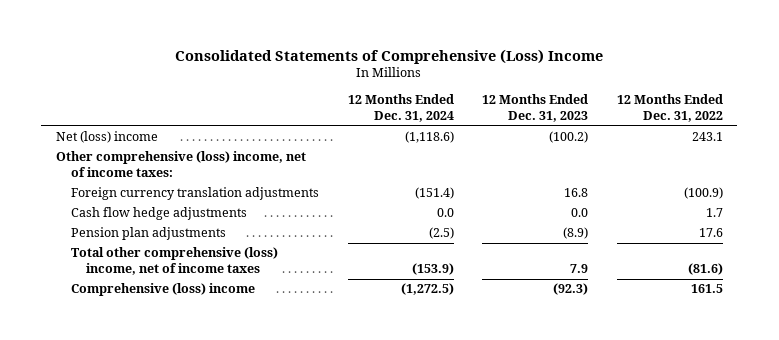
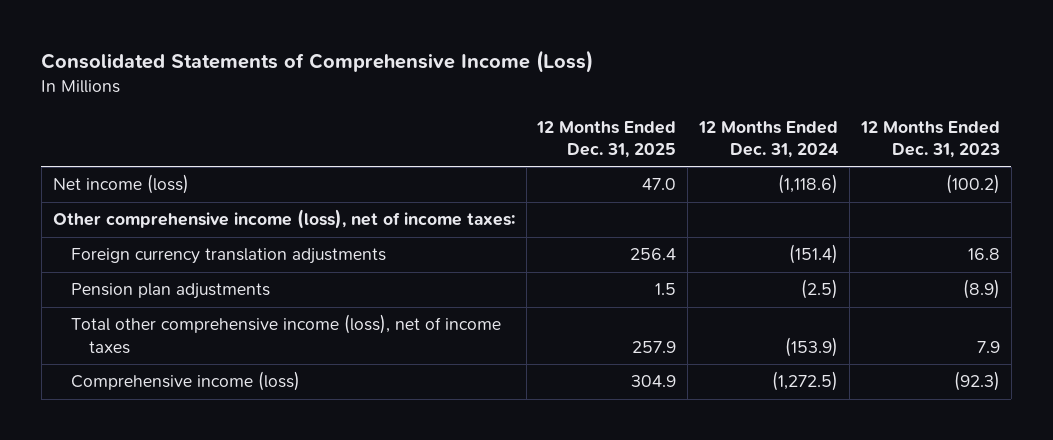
[175,48,604,64] Consolidated Statements of Comprehensive (Loss) Income -> [41,50,594,74] Consolidated Statements of Comprehensive Income (Loss)
[617,94,724,123] 12 Months Ended Dec. 31, 2022 -> none
none -> [536,120,677,158] 12 Months Ended Dec. 31, 2025
[55,131,158,144] Net (loss) income -> [52,174,189,195] Net income (loss)
[55,151,306,178] Other comprehensive (loss) income, net of income taxes: -> [52,209,515,230] Other comprehensive income (loss), net of income taxes:
[70,207,247,221] Cash flow hedge adjustments -> none
[70,247,278,276] Total other comprehensive (loss) income, net of income taxes -> [70,314,501,354] Total other comprehensive income (loss), net of income taxes
[70,283,255,297] Comprehensive (loss) income -> [70,371,300,392] Comprehensive income (loss)

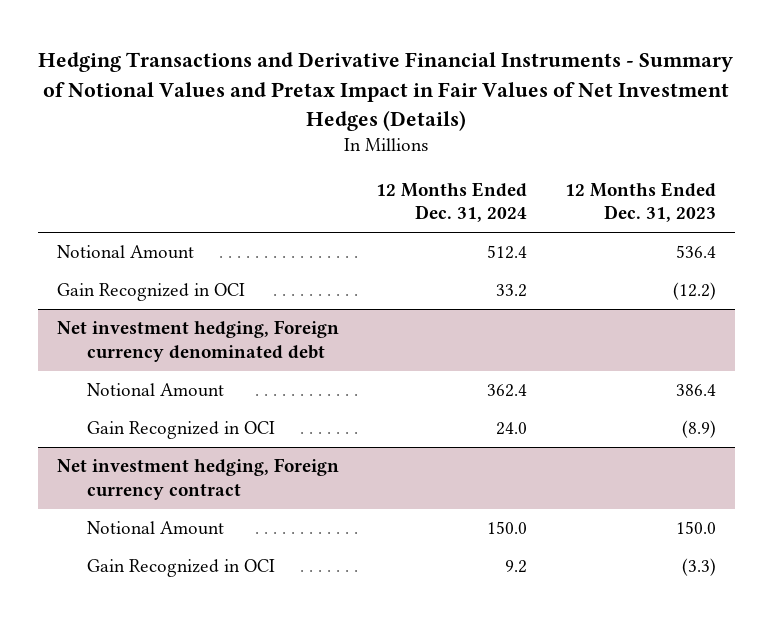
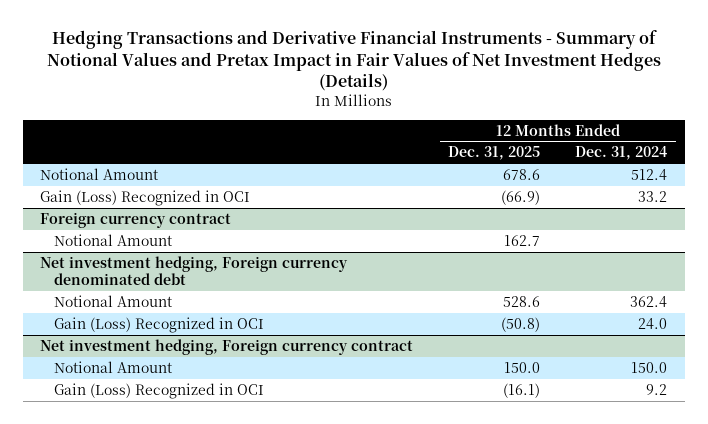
[564,181,716,223] 12 Months Ended Dec. 31, 2023 -> none
none -> [448,146,541,161] Dec. 31, 2025
[56,283,245,302] Gain Recognized in OCI -> [40,189,251,206] Gain (Loss) Recognized in OCI
none -> [40,211,232,228] Foreign currency contract
none -> [53,233,172,246] Notional Amount
[86,421,275,440] Gain Recognized in OCI -> [53,316,264,333] Gain (Loss) Recognized in OCI
[86,559,275,578] Gain Recognized in OCI -> [53,382,264,399] Gain (Loss) Recognized in OCI

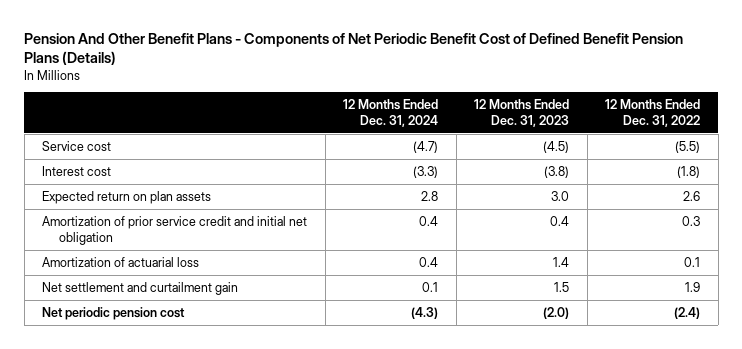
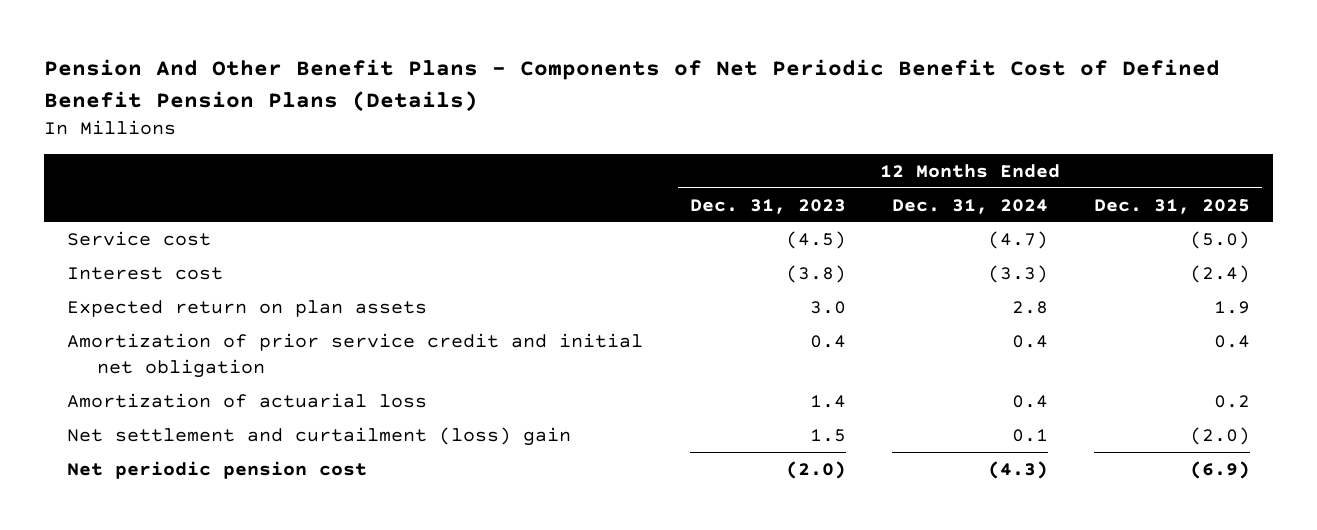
[605,99,701,128] 12 Months Ended Dec. 31, 2022 -> none
none -> [1094,198,1251,214] Dec. 31, 2025
[42,282,239,296] Net settlement and curtailment gain -> [67,426,572,446] Net settlement and curtailment (loss) gain

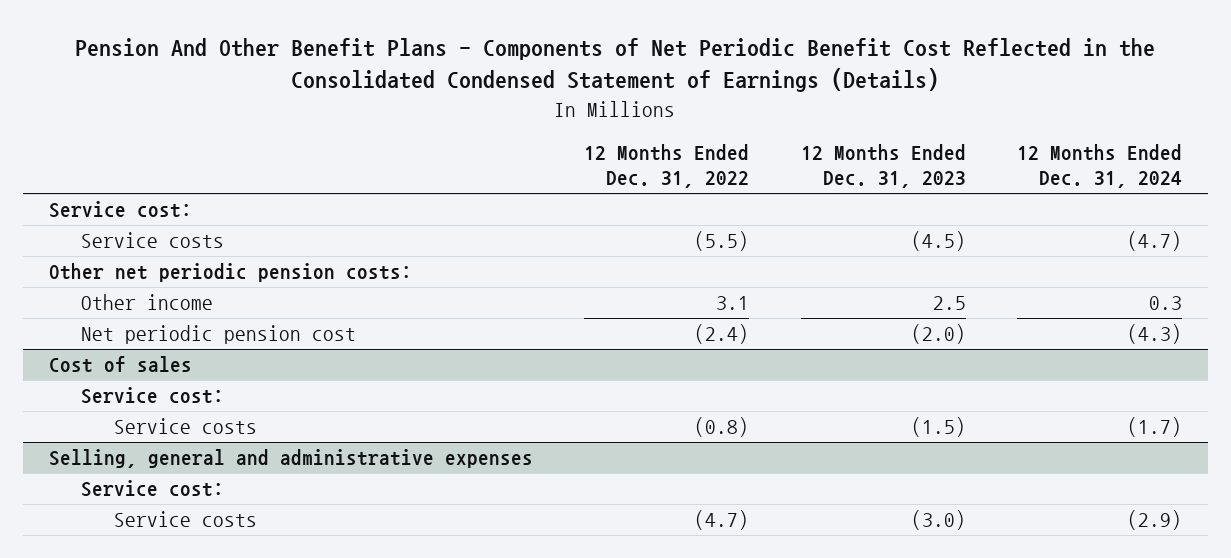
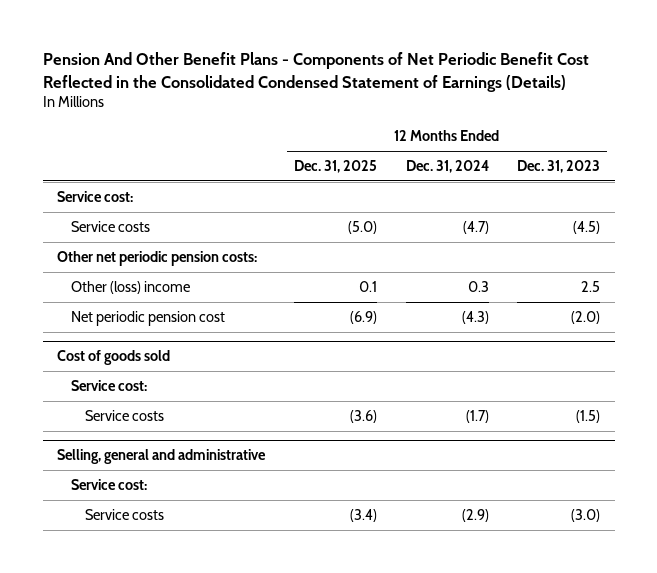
[584,143,750,189] 12 Months Ended Dec. 31, 2022 -> none
none -> [293,160,377,174] Dec. 31, 2025
[81,294,214,311] Other income -> [71,280,191,294] Other (loss) income
[48,356,192,374] Cost of sales -> [57,350,171,366] Cost of goods sold
[48,449,533,469] Selling, general and administrative expenses -> [57,449,267,465] Selling, general and administrative

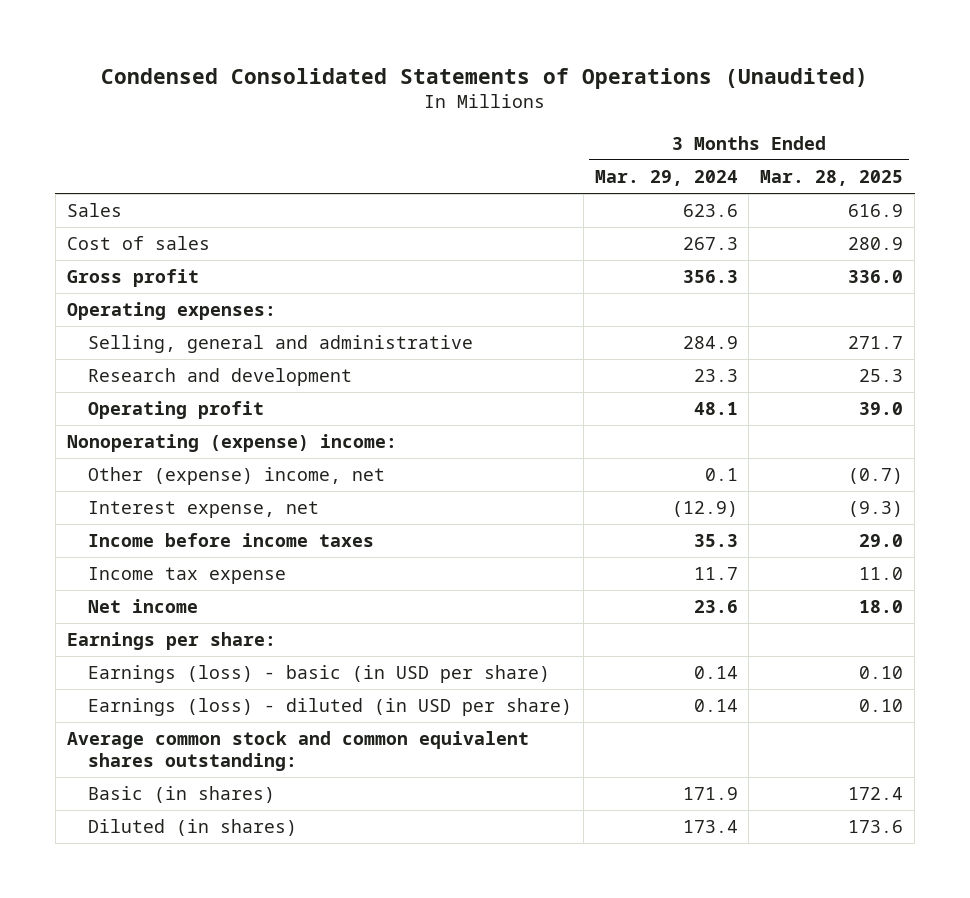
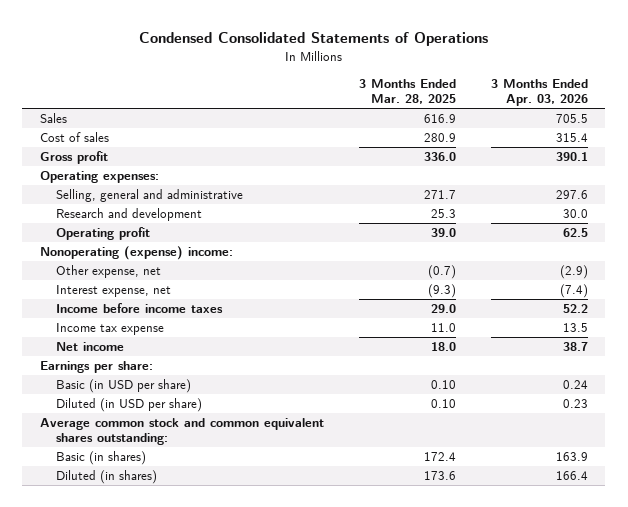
[100,67,868,89] Condensed Consolidated Statements of Operations (Unaudited) -> [138,31,488,46] Condensed Consolidated Statements of Operations
[594,169,738,186] Mar. 29, 2024 -> none
none -> [490,78,588,107] 3 Months Ended Apr. 03, 2026
[87,467,385,486] Other (expense) income, net -> [55,265,161,279] Other expense, net
[87,665,550,684] Earnings (loss) - basic (in USD per share) -> [55,379,191,394] Basic (in USD per share)
[87,698,572,717] Earnings (loss) - diluted (in USD per share) -> [55,398,202,413] Diluted (in USD per share)

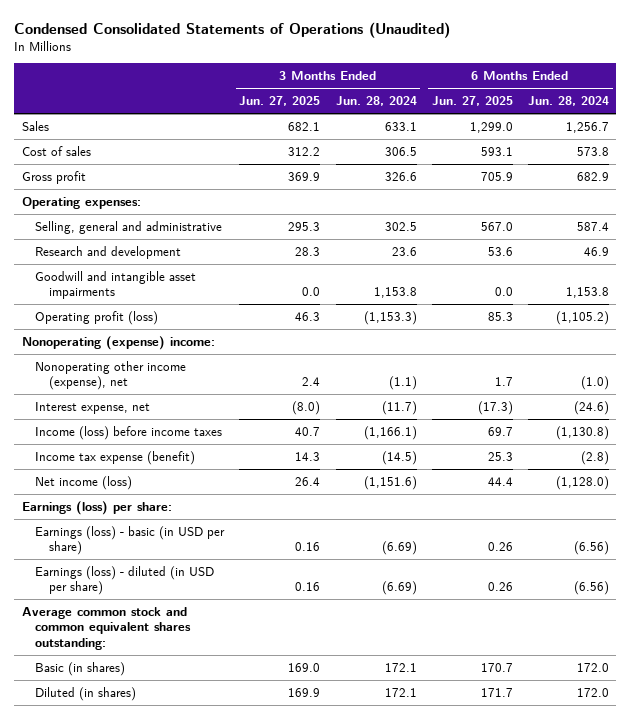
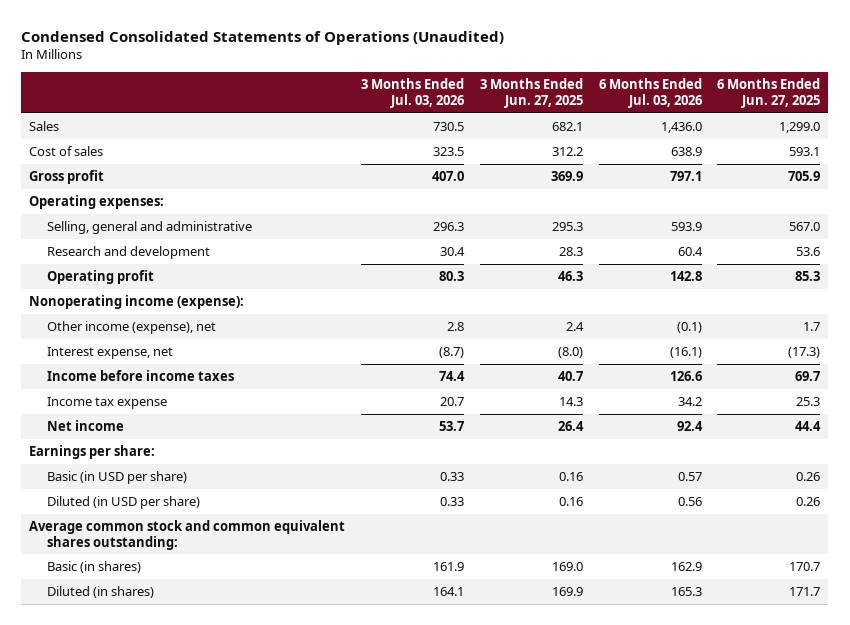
[335,96,417,107] Jun. 28, 2024 -> none
[527,96,609,107] Jun. 28, 2024 -> none
none -> [360,78,464,109] 3 Months Ended Jul. 03, 2026
none -> [598,78,702,109] 6 Months Ended Jul. 03, 2026
[35,270,197,300] Goodwill and intangible asset impairments -> none
[35,310,159,325] Operating profit (loss) -> [46,270,154,285] Operating profit
[21,335,215,350] Nonoperating (expense) income: -> [29,295,245,310] Nonoperating income (expense):
[35,360,187,391] Nonoperating other income (expense), net -> [46,321,216,335] Other income (expense), net
[35,425,223,440] Income (loss) before income taxes -> [46,370,234,382] Income before income taxes
[35,450,196,465] Income tax expense (benefit) -> [46,397,167,410] Income tax expense
[35,475,133,490] Net income (loss) -> [46,420,124,432] Net income
[21,500,172,515] Earnings (loss) per share: -> [29,445,156,460] Earnings per share:
[35,525,226,556] Earnings (loss) - basic (in USD per share) -> [46,471,187,485] Basic (in USD per share)
[35,565,215,596] Earnings (loss) - diluted (in USD per share) -> [46,496,200,510] Diluted (in USD per share)

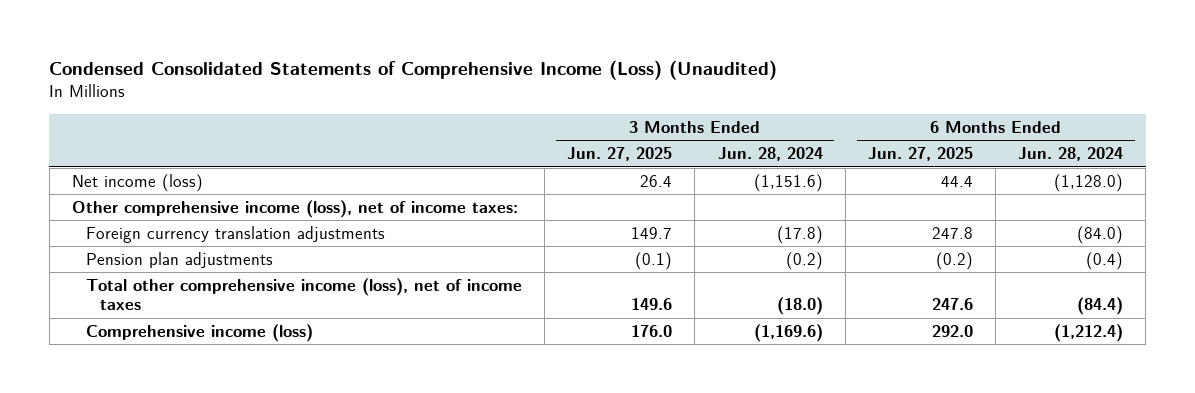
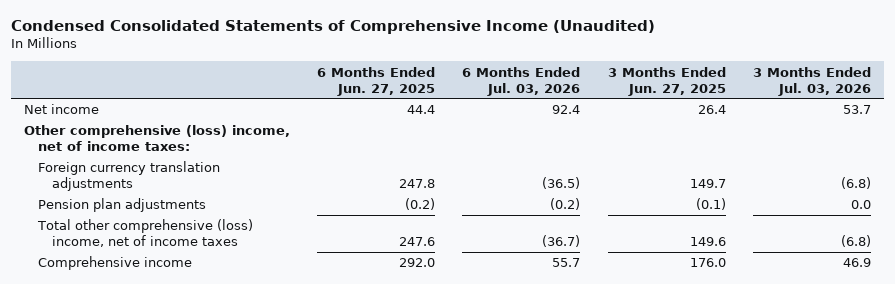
[49,59,778,80] Condensed Consolidated Statements of Comprehensive Income (Loss) (Unaudited) -> [10,19,655,34] Condensed Consolidated Statements of Comprehensive Income (Unaudited)
[717,147,823,162] Jun. 28, 2024 -> none
[1018,147,1124,162] Jun. 28, 2024 -> none
none -> [462,66,581,96] 6 Months Ended Jul. 03, 2026
none -> [752,66,871,96] 3 Months Ended Jul. 03, 2026
[71,174,203,193] Net income (loss) -> [24,104,100,115] Net income
[71,200,518,219] Other comprehensive income (loss), net of income taxes: -> [24,125,291,152] Other comprehensive (loss) income, net of income taxes:
[85,278,522,311] Total other comprehensive income (loss), net of income taxes -> [37,219,254,248] Total other comprehensive (loss) income, net of income taxes
[85,324,313,343] Comprehensive income (loss) -> [38,256,193,271] Comprehensive income

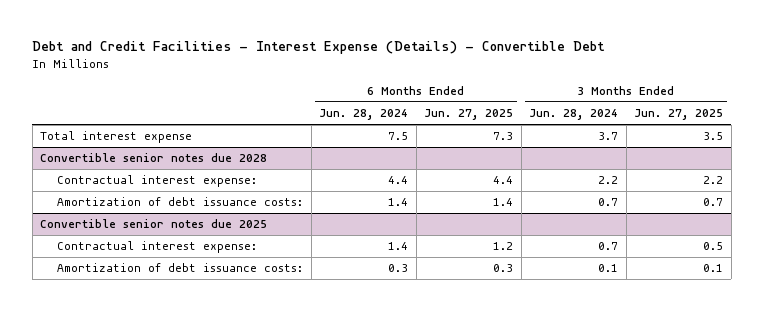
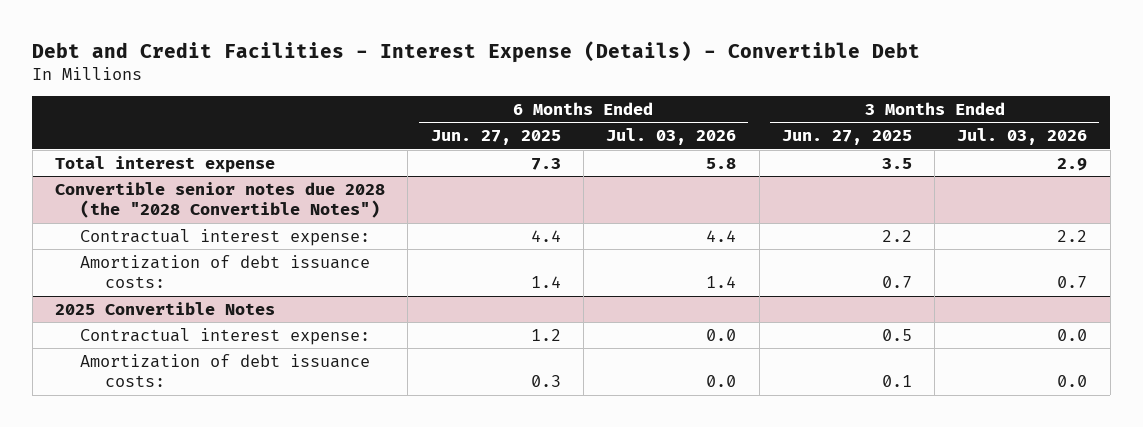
[319,109,409,121] Jun. 28, 2024 -> none
[529,109,619,121] Jun. 28, 2024 -> none
none -> [606,128,737,146] Jul. 03, 2026
none -> [957,128,1088,146] Jul. 03, 2026
[40,153,268,163] Convertible senior notes due 2028 -> [55,181,386,219] Convertible senior notes due 2028 (the "2028 Convertible Notes")
[40,219,268,229] Convertible senior notes due 2025 -> [55,301,276,315] 2025 Convertible Notes

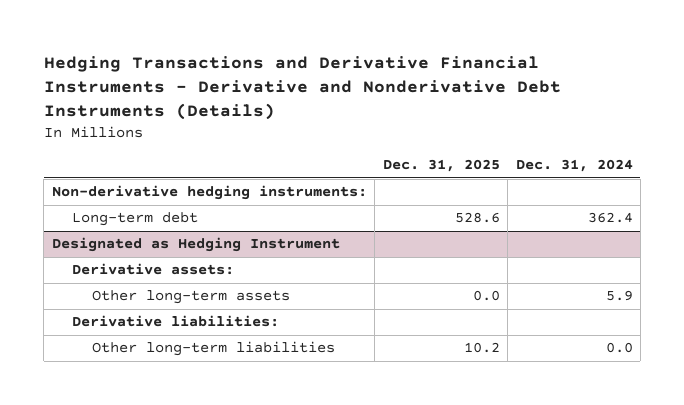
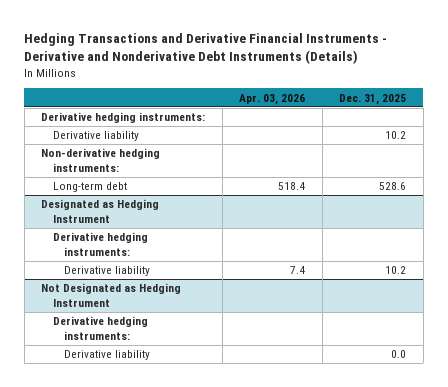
[515,159,633,173] Dec. 31, 2024 -> none
none -> [239,93,306,105] Apr. 03, 2026
none -> [41,112,206,124] Derivative hedging instruments:
none -> [52,131,139,142] Derivative liability
[72,263,235,276] Derivative assets: -> none
[92,290,291,305] Other long-term assets -> none
[72,315,280,328] Derivative liabilities: -> [52,232,148,256] Derivative hedging instruments:
[92,341,336,357] Other long-term liabilities -> [64,266,151,277] Derivative liability
none -> [41,283,182,307] Not Designated as Hedging Instrument
none -> [52,316,148,340] Derivative hedging instruments:
none -> [64,350,151,361] Derivative liability

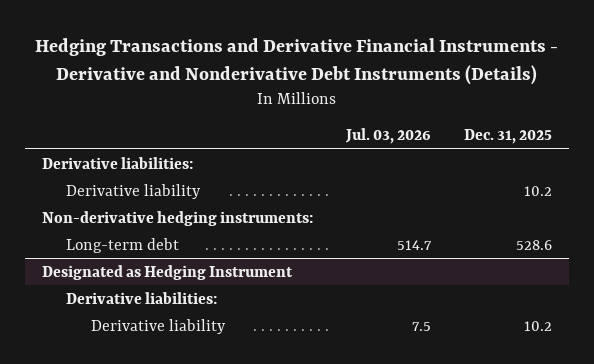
[239,93,306,105] Apr. 03, 2026 -> none
none -> [344,128,431,145] Jul. 03, 2026
[41,112,206,124] Derivative hedging instruments: -> [41,156,193,169] Derivative liabilities:
[52,232,148,256] Derivative hedging instruments: -> [66,291,218,304] Derivative liabilities:
[41,283,182,307] Not Designated as Hedging Instrument -> none
[52,316,148,340] Derivative hedging instruments: -> none
[64,350,151,361] Derivative liability -> none

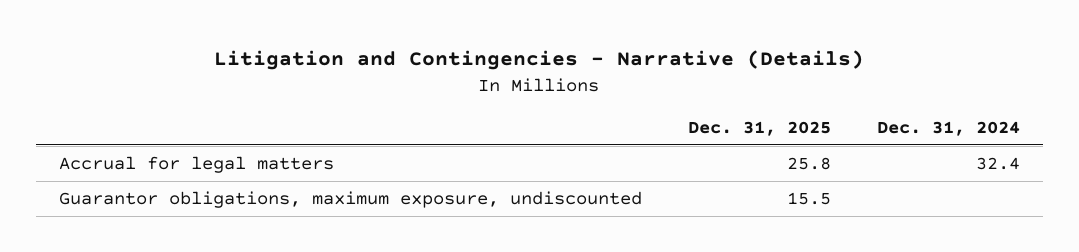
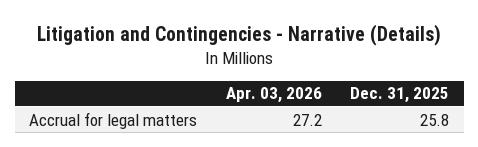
[877,120,1021,136] Dec. 31, 2024 -> none
none -> [225,87,322,104] Apr. 03, 2026
[58,191,642,209] Guarantor obligations, maximum exposure, undiscounted -> none

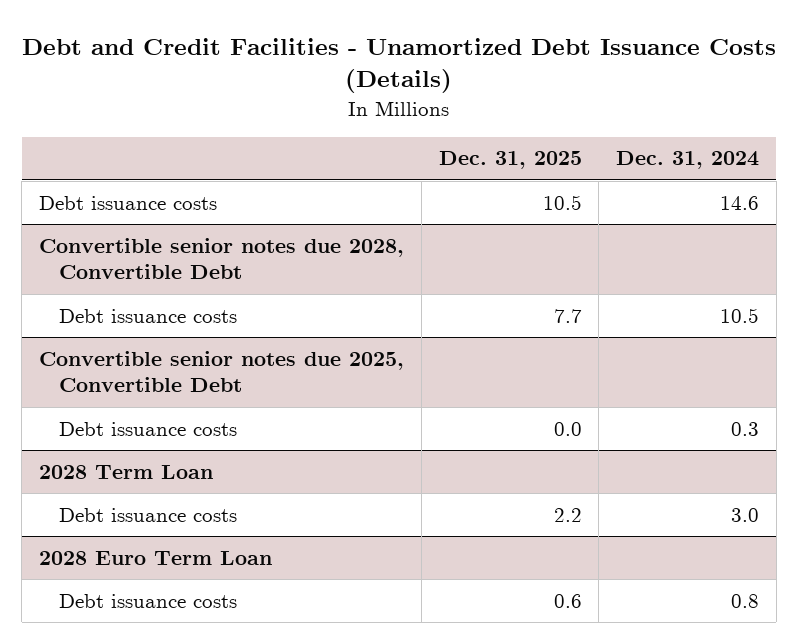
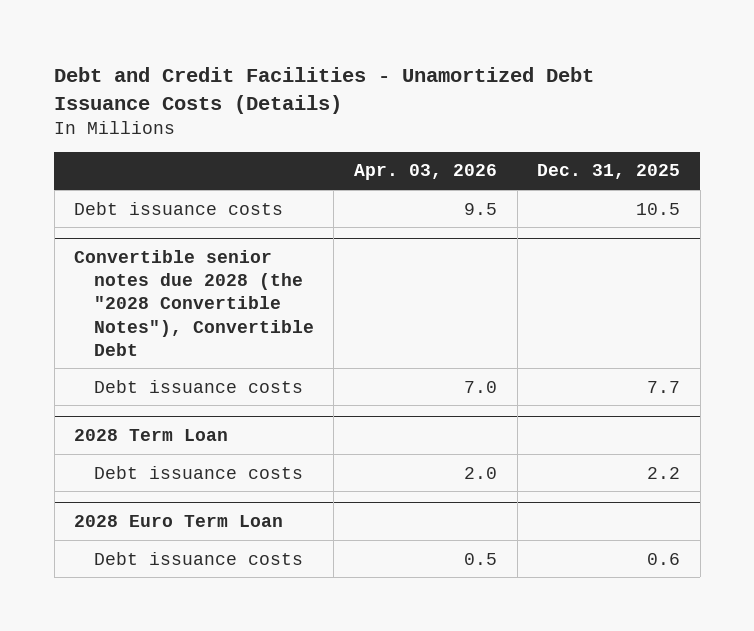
[615,151,759,170] Dec. 31, 2024 -> none
none -> [353,164,497,181] Apr. 03, 2026
[39,237,405,280] Convertible senior notes due 2028, Convertible Debt -> [74,250,314,356] Convertible senior notes due 2028 (the "2028 Convertible Notes"), Convertible Debt
[39,350,405,393] Convertible senior notes due 2025, Convertible Debt -> none
[59,421,238,436] Debt issuance costs -> none

